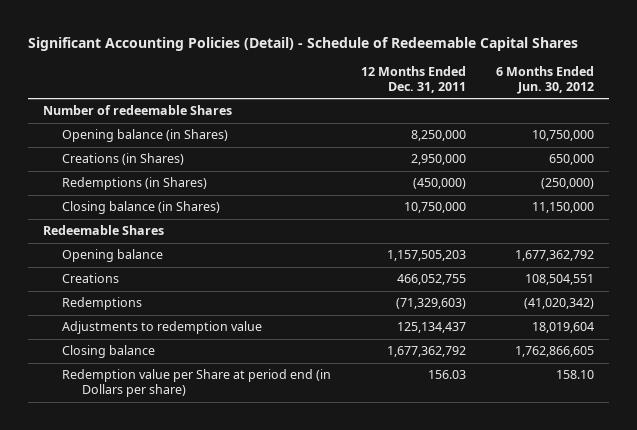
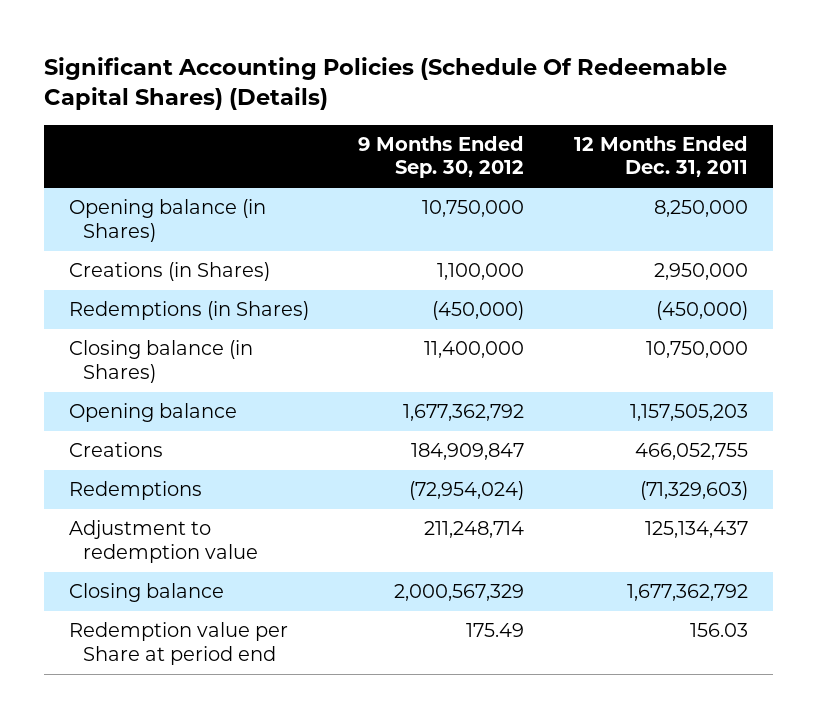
[28,36,579,51] Significant Accounting Policies (Detail) - Schedule of Redeemable Capital Shares -> [44,56,728,110] Significant Accounting Policies (Schedule Of Redeemable Capital Shares) (Details)
[495,66,594,94] 6 Months Ended Jun. 30, 2012 -> none
none -> [358,135,525,179] 9 Months Ended Sep. 30, 2012
[43,105,233,116] Number of redeemable Shares -> none
[43,225,165,236] Redeemable Shares -> none
[62,321,263,335] Adjustments to redemption value -> [68,520,258,563] Adjustment to redemption value
[62,369,332,398] Redemption value per Share at period end (in Dollars per share) -> [68,622,288,665] Redemption value per Share at period end

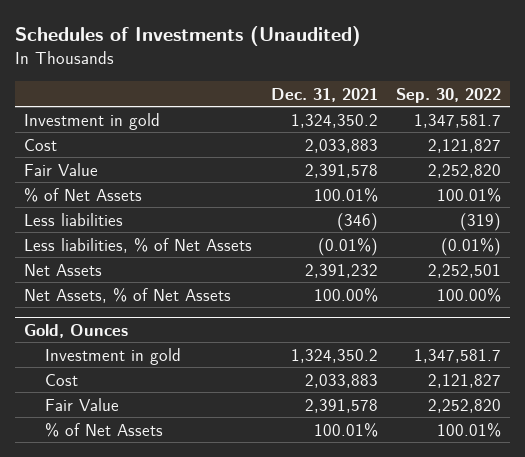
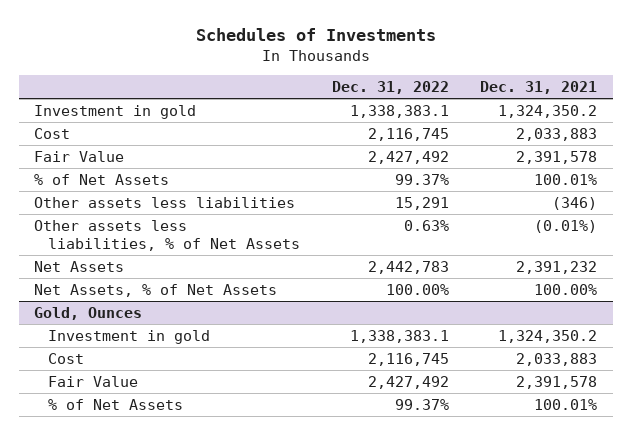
[15,26,362,47] Schedules of Investments (Unaudited) -> [195,28,436,42] Schedules of Investments
[395,87,501,103] Sep. 30, 2022 -> none
none -> [331,81,449,95] Dec. 31, 2022
[24,212,124,226] Less liabilities -> [34,196,296,208] Other assets less liabilities
[24,237,253,253] Less liabilities, % of Net Assets -> [34,219,301,251] Other assets less liabilities, % of Net Assets

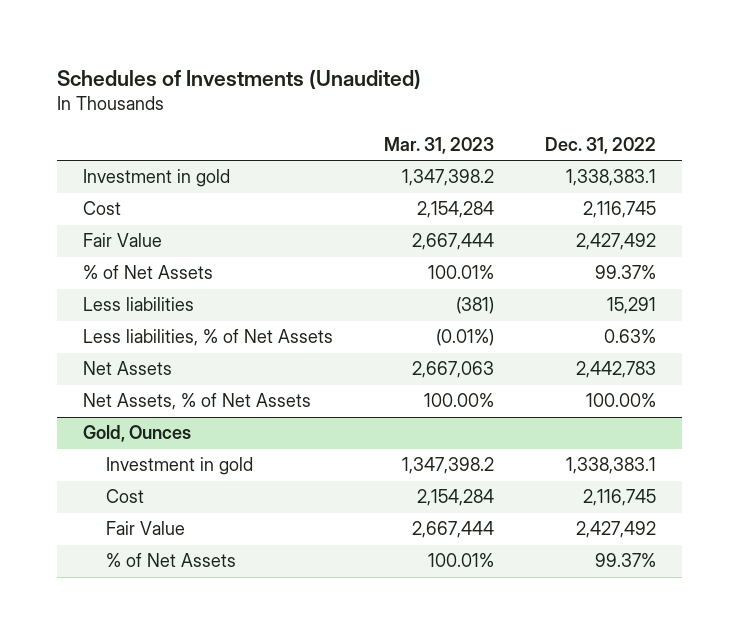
[195,28,436,42] Schedules of Investments -> [57,68,422,89] Schedules of Investments (Unaudited)
[480,81,598,95] Dec. 31, 2021 -> none
none -> [384,136,495,154] Mar. 31, 2023
[34,196,296,208] Other assets less liabilities -> [83,297,195,312] Less liabilities
[34,219,301,251] Other assets less liabilities, % of Net Assets -> [83,329,334,347] Less liabilities, % of Net Assets

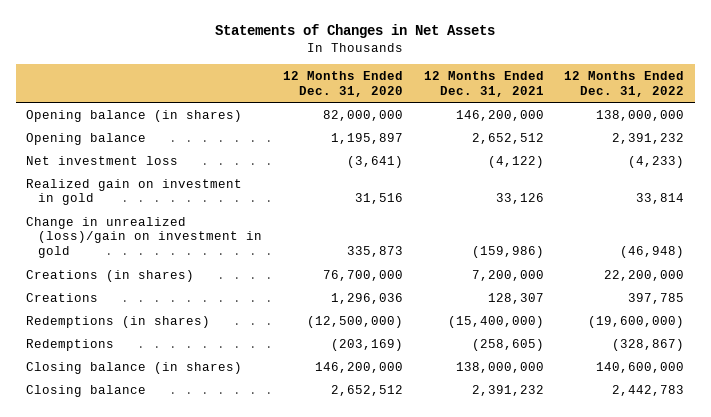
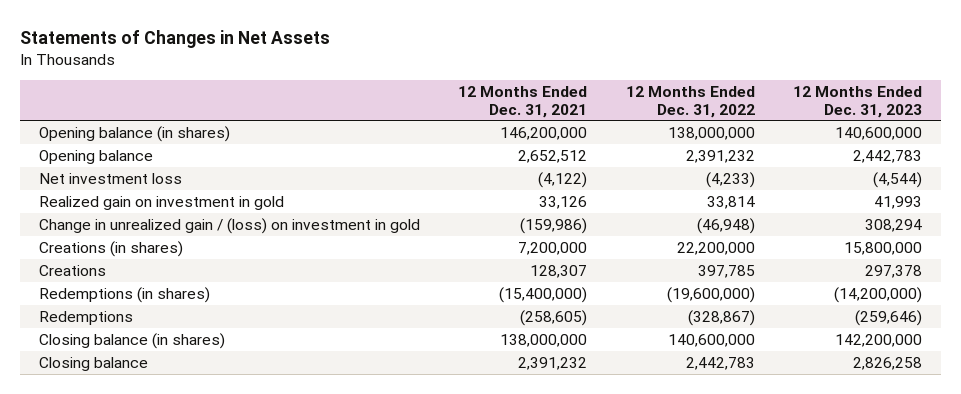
[283,71,404,97] 12 Months Ended Dec. 31, 2020 -> none
none -> [792,85,922,118] 12 Months Ended Dec. 31, 2023
[26,216,263,259] Change in unrealized (loss)/gain on investment in gold -> [39,217,421,234] Change in unrealized gain / (loss) on investment in gold

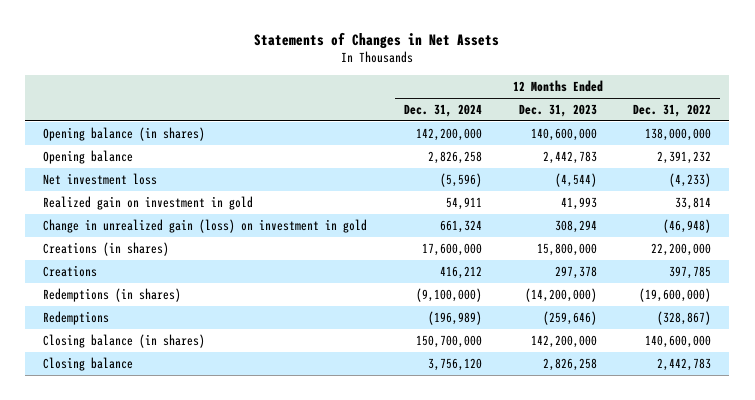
[458,85,588,118] 12 Months Ended Dec. 31, 2021 -> none
none -> [403,103,482,117] Dec. 31, 2024
[39,217,421,234] Change in unrealized gain / (loss) on investment in gold -> [43,218,368,233] Change in unrealized gain (loss) on investment in gold

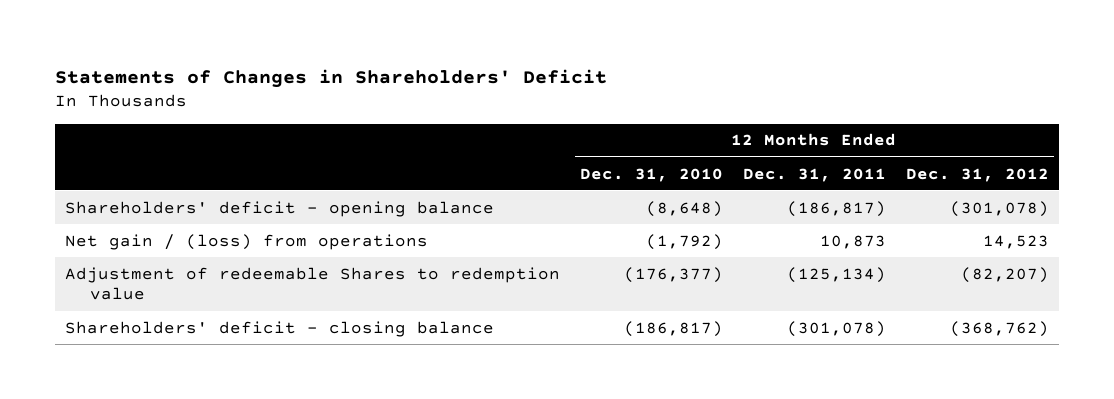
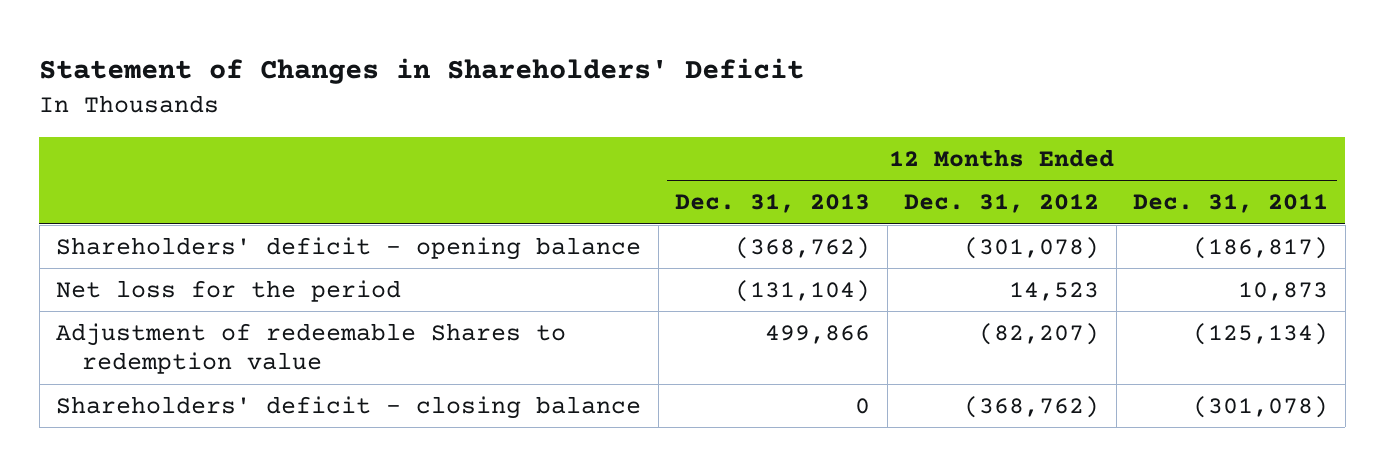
[55,68,608,88] Statements of Changes in Shareholders' Deficit -> [39,58,805,85] Statement of Changes in Shareholders' Deficit
[580,167,724,182] Dec. 31, 2010 -> none
none -> [675,194,871,214] Dec. 31, 2013
[65,233,429,250] Net gain / (loss) from operations -> [56,279,402,302] Net loss for the period

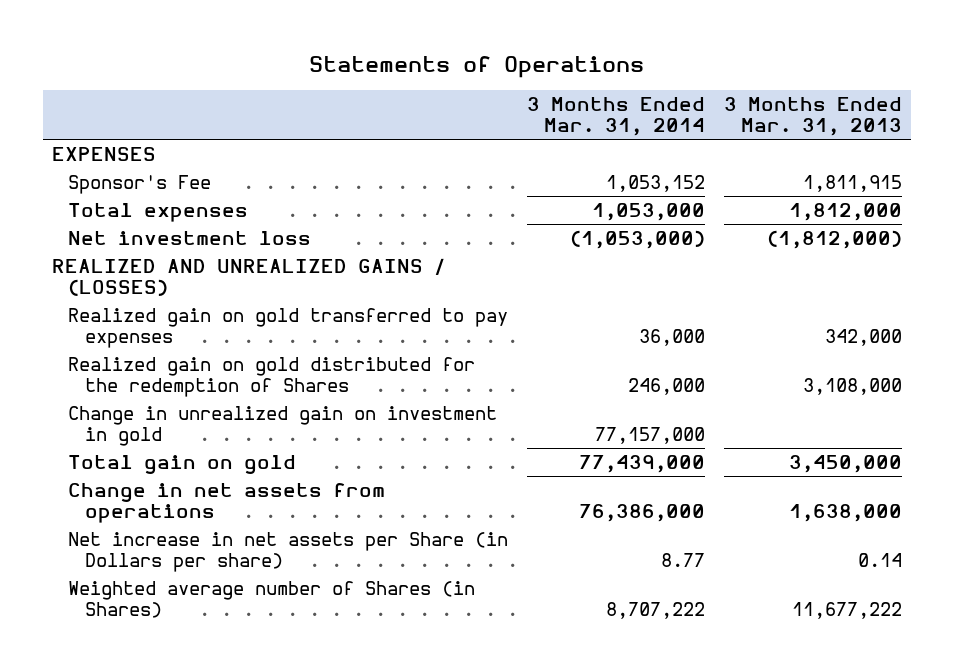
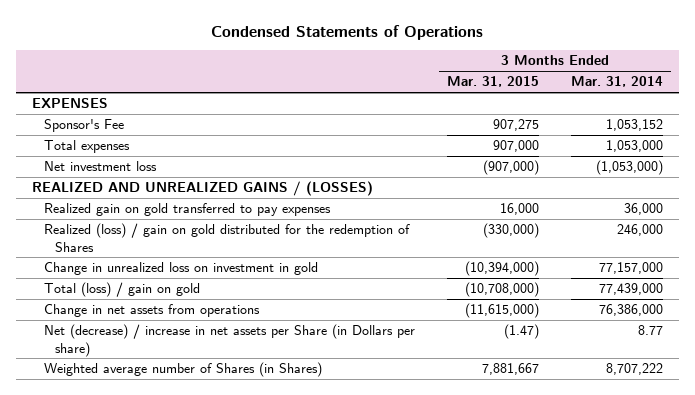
[309,55,645,78] Statements of Operations -> [211,24,484,40] Condensed Statements of Operations
[724,96,903,137] 3 Months Ended Mar. 31, 2013 -> none
none -> [446,76,539,88] Mar. 31, 2015
[68,356,476,398] Realized gain on gold distributed for the redemption of Shares -> [43,223,410,252] Realized (loss) / gain on gold distributed for the redemption of Shares
[68,405,498,447] Change in unrealized gain on investment in gold -> [43,262,318,276] Change in unrealized loss on investment in gold
[68,454,297,474] Total gain on gold -> [43,282,200,298] Total (loss) / gain on gold
[68,531,509,573] Net increase in net assets per Share (in Dollars per share) -> [43,324,415,357] Net (decrease) / increase in net assets per Share (in Dollars per share)

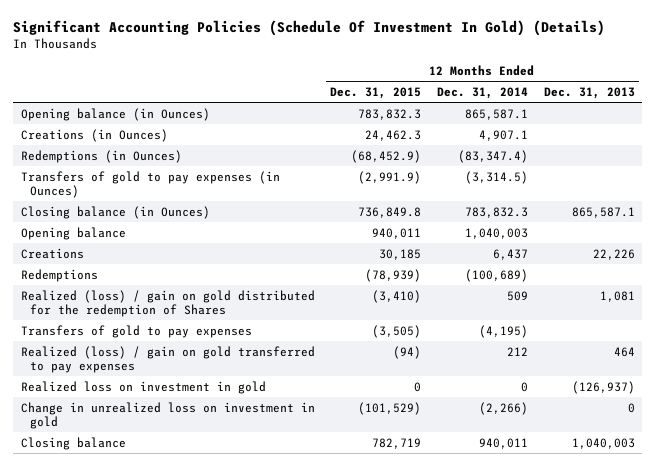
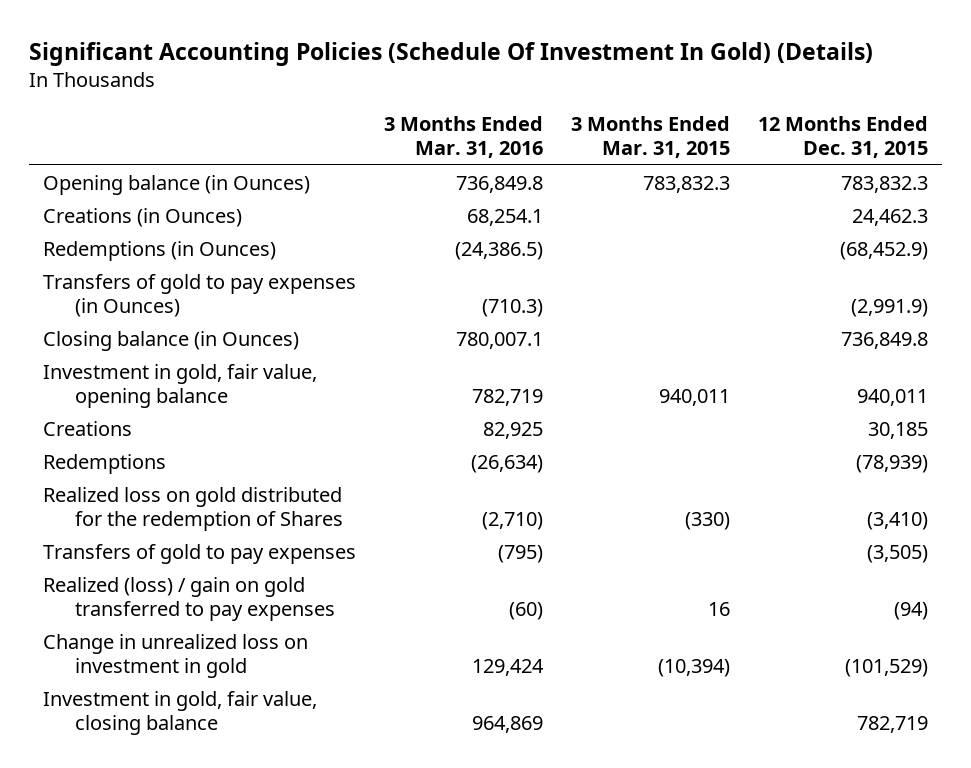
[436,86,528,99] Dec. 31, 2014 -> none
[543,86,635,99] Dec. 31, 2013 -> none
none -> [384,116,544,159] 3 Months Ended Mar. 31, 2016
none -> [571,116,731,159] 3 Months Ended Mar. 31, 2015
[20,226,126,240] Opening balance -> [43,363,318,408] Investment in gold, fair value, opening balance
[20,289,315,317] Realized (loss) / gain on gold distributed for the redemption of Shares -> [43,486,343,531] Realized loss on gold distributed for the redemption of Shares
[20,380,266,394] Realized loss on investment in gold -> none
[20,436,126,450] Closing balance -> [43,690,318,735] Investment in gold, fair value, closing balance

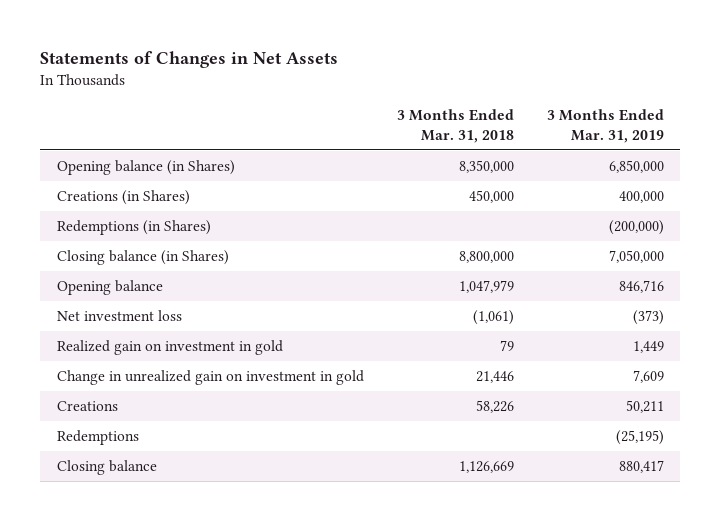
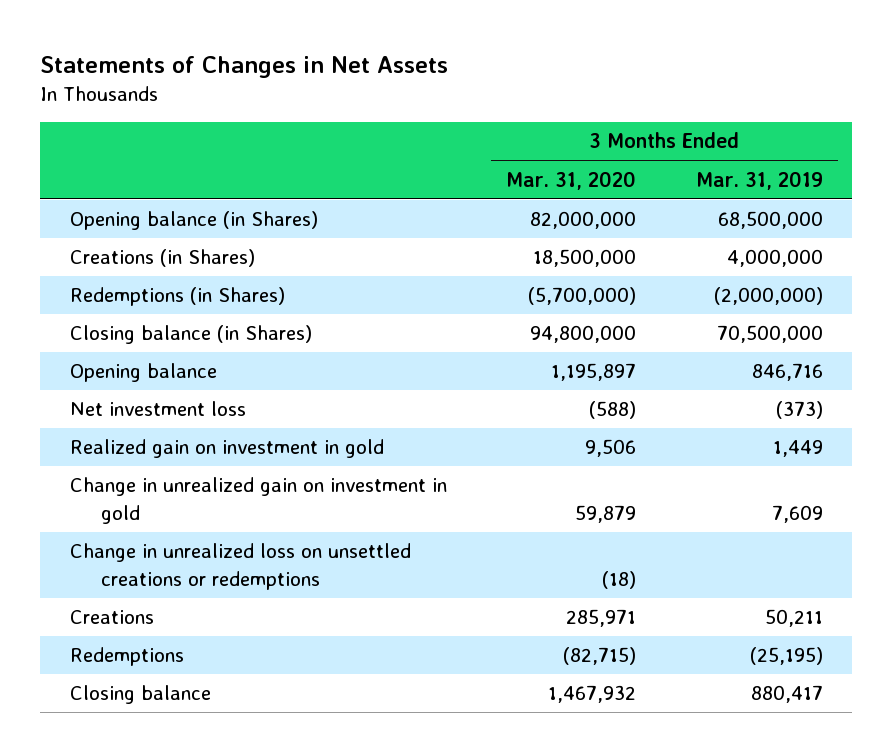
[396,109,514,144] 3 Months Ended Mar. 31, 2018 -> none
none -> [506,170,637,190] Mar. 31, 2020
[608,159,664,173] 6,850,000 -> [717,211,823,230] 68,500,000
[618,190,664,203] 400,000 -> [726,249,823,268] 4,000,000
[608,219,664,235] (200,000) -> [713,287,823,306] (2,000,000)
[608,249,664,263] 7,050,000 -> [716,325,823,344] 70,500,000
none -> [69,543,411,590] Change in unrealized loss on unsettled creations or redemptions

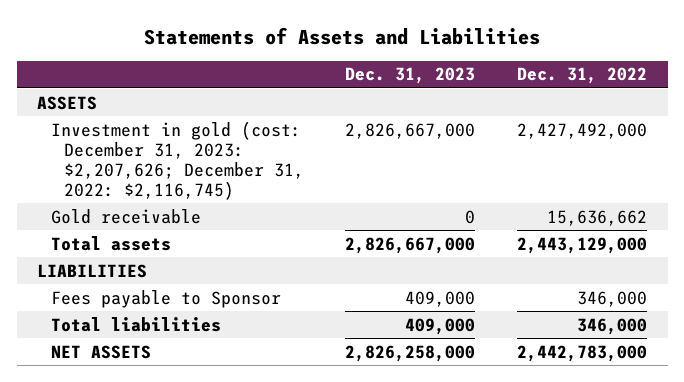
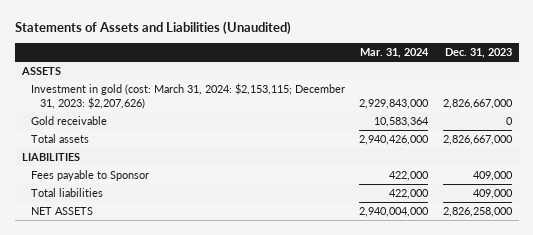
[144,26,541,45] Statements of Assets and Liabilities -> [14,21,291,36] Statements of Assets and Liabilities (Unaudited)
[516,67,647,85] Dec. 31, 2022 -> none
none -> [360,48,430,59] Mar. 31, 2024
[50,120,305,200] Investment in gold (cost: December 31, 2023: $2,207,626; December 31, 2022: $2,116,745) -> [31,82,346,109] Investment in gold (cost: March 31, 2024: $2,153,115; December 31, 2023: $2,207,626)

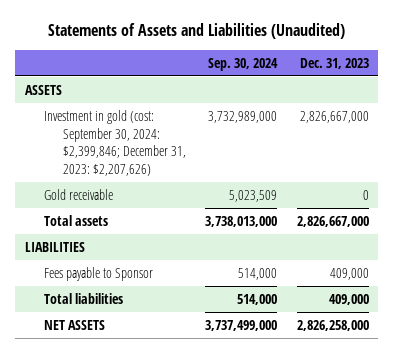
[360,48,430,59] Mar. 31, 2024 -> none
none -> [208,57,279,71] Sep. 30, 2024
[31,82,346,109] Investment in gold (cost: March 31, 2024: $2,153,115; December 31, 2023: $2,207,626) -> [43,110,186,176] Investment in gold (cost: September 30, 2024: $2,399,846; December 31, 2023: $2,207,626)

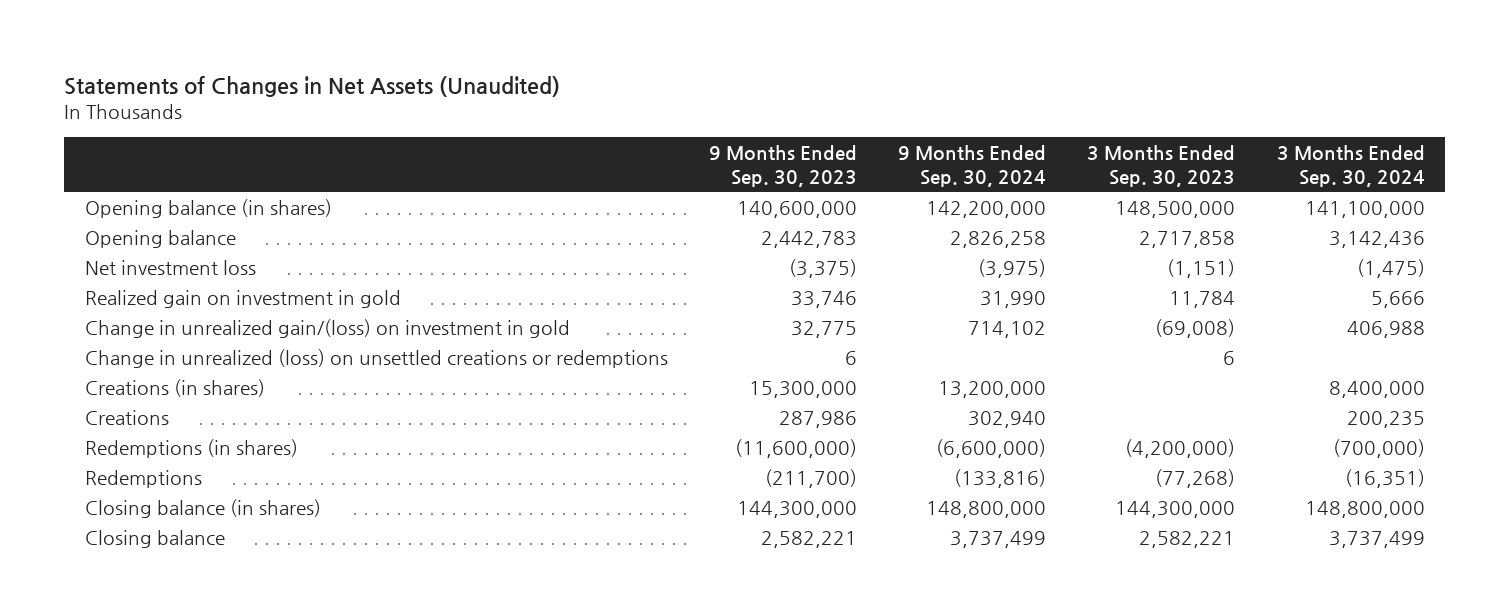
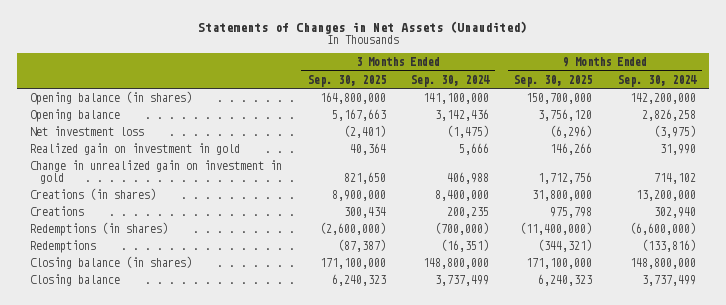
[708,144,857,187] 9 Months Ended Sep. 30, 2023 -> none
[1087,144,1236,187] 3 Months Ended Sep. 30, 2023 -> none
none -> [307,74,386,87] Sep. 30, 2025
none -> [514,74,593,87] Sep. 30, 2025
[84,348,668,368] Change in unrealized (loss) on unsettled creations or redemptions -> none
[84,318,570,338] Change in unrealized gain/(loss) on investment in gold -> [30,159,283,185] Change in unrealized gain on investment in gold

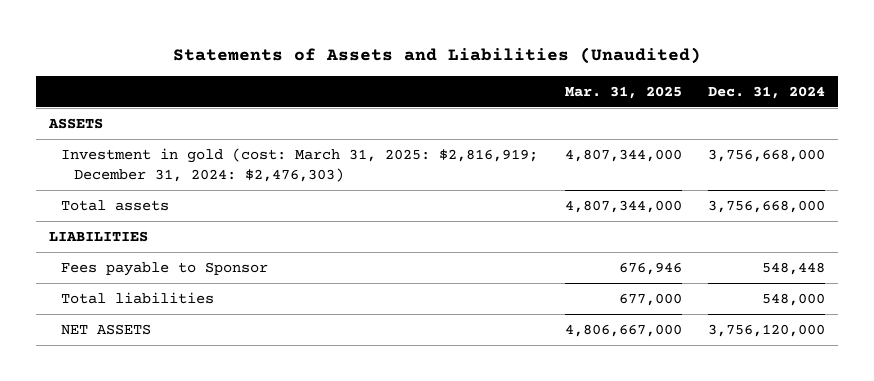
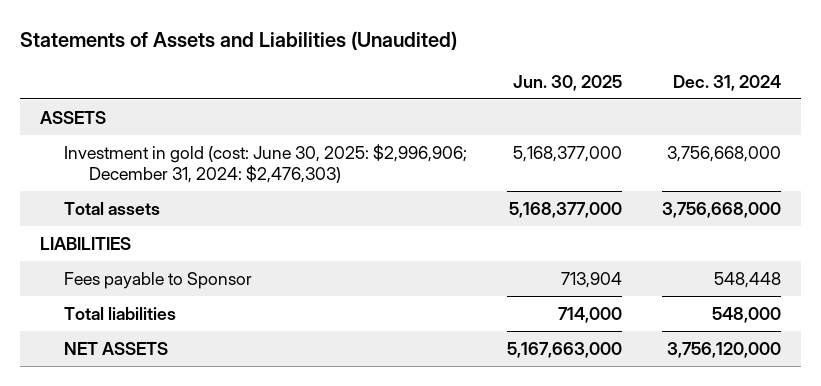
[564,85,682,99] Mar. 31, 2025 -> none
none -> [513,74,623,91] Jun. 30, 2025
[61,147,539,183] Investment in gold (cost: March 31, 2025: $2,816,919; December 31, 2024: $2,476,303) -> [64,143,468,184] Investment in gold (cost: June 30, 2025: $2,996,906; December 31, 2024: $2,476,303)

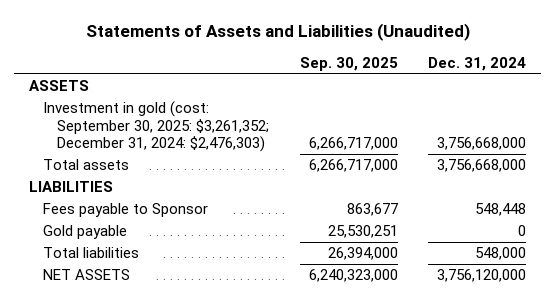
[513,74,623,91] Jun. 30, 2025 -> none
none -> [299,57,398,72] Sep. 30, 2025
[64,143,468,184] Investment in gold (cost: June 30, 2025: $2,996,906; December 31, 2024: $2,476,303) -> [43,101,270,153] Investment in gold (cost: September 30, 2025: $3,261,352; December 31, 2024: $2,476,303)
none -> [43,225,128,240] Gold payable

